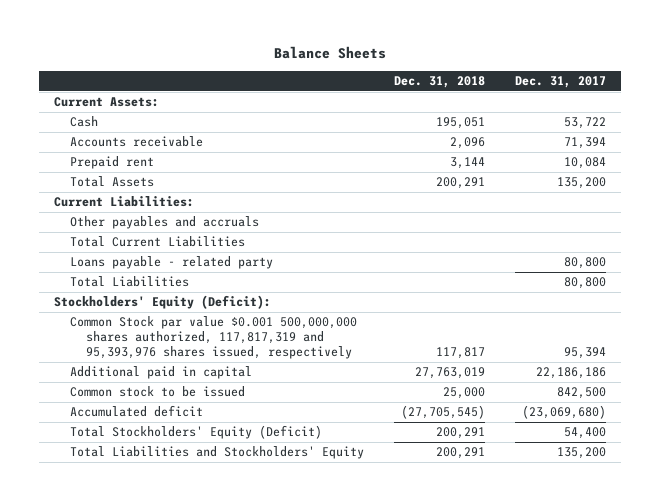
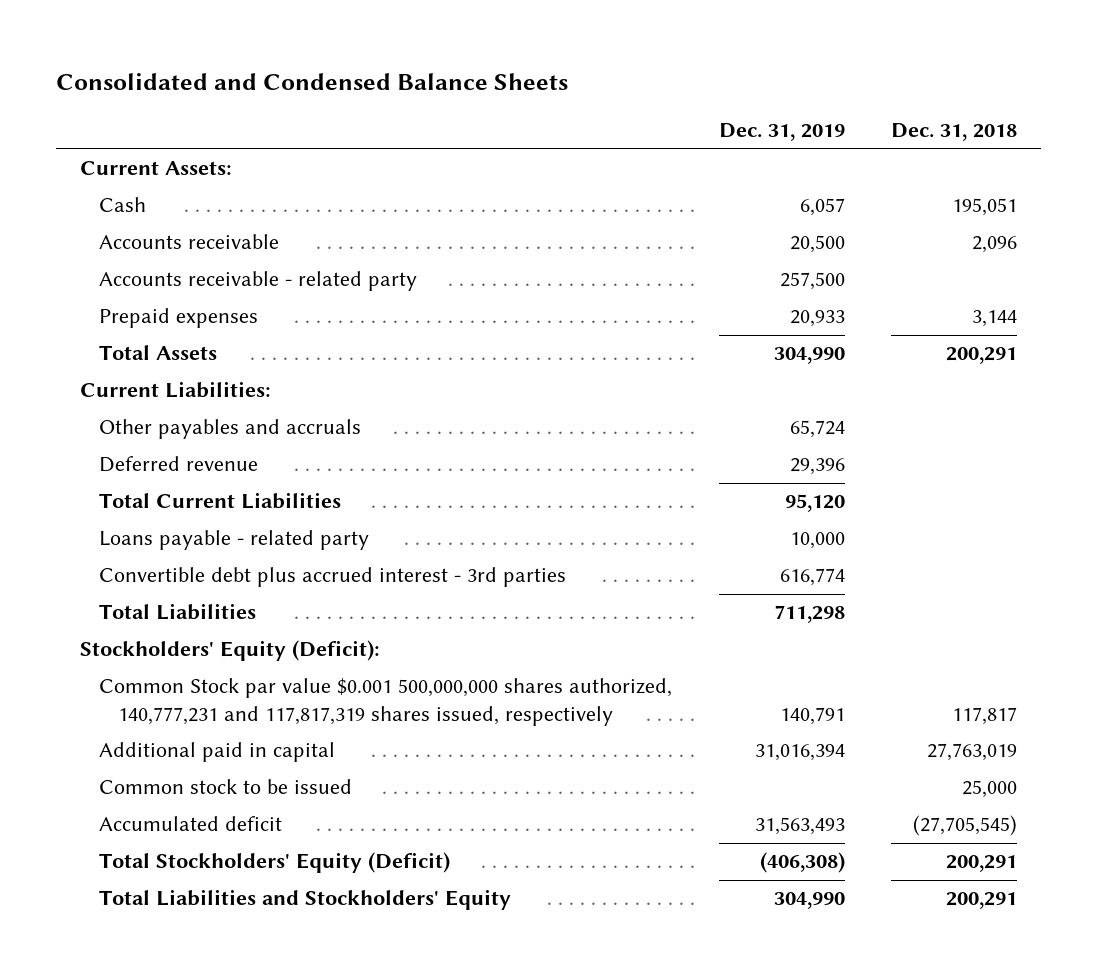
[274,46,387,60] Balance Sheets -> [56,73,569,91] Consolidated and Condensed Balance Sheets
[515,76,607,89] Dec. 31, 2017 -> none
none -> [718,123,845,142] Dec. 31, 2019
none -> [98,271,417,292] Accounts receivable - related party
[70,156,155,170] Prepaid rent -> [98,308,258,329] Prepaid expenses
none -> [98,456,258,473] Deferred revenue
none -> [98,567,566,588] Convertible debt plus accrued interest - 3rd parties
[70,316,358,360] Common Stock par value $0.001 500,000,000 shares authorized, 117,817,319 and 95,393,976 shares issued, respectively -> [98,678,672,726] Common Stock par value $0.001 500,000,000 shares authorized, 140,777,231 and 117,817,319 shares issued, respectively

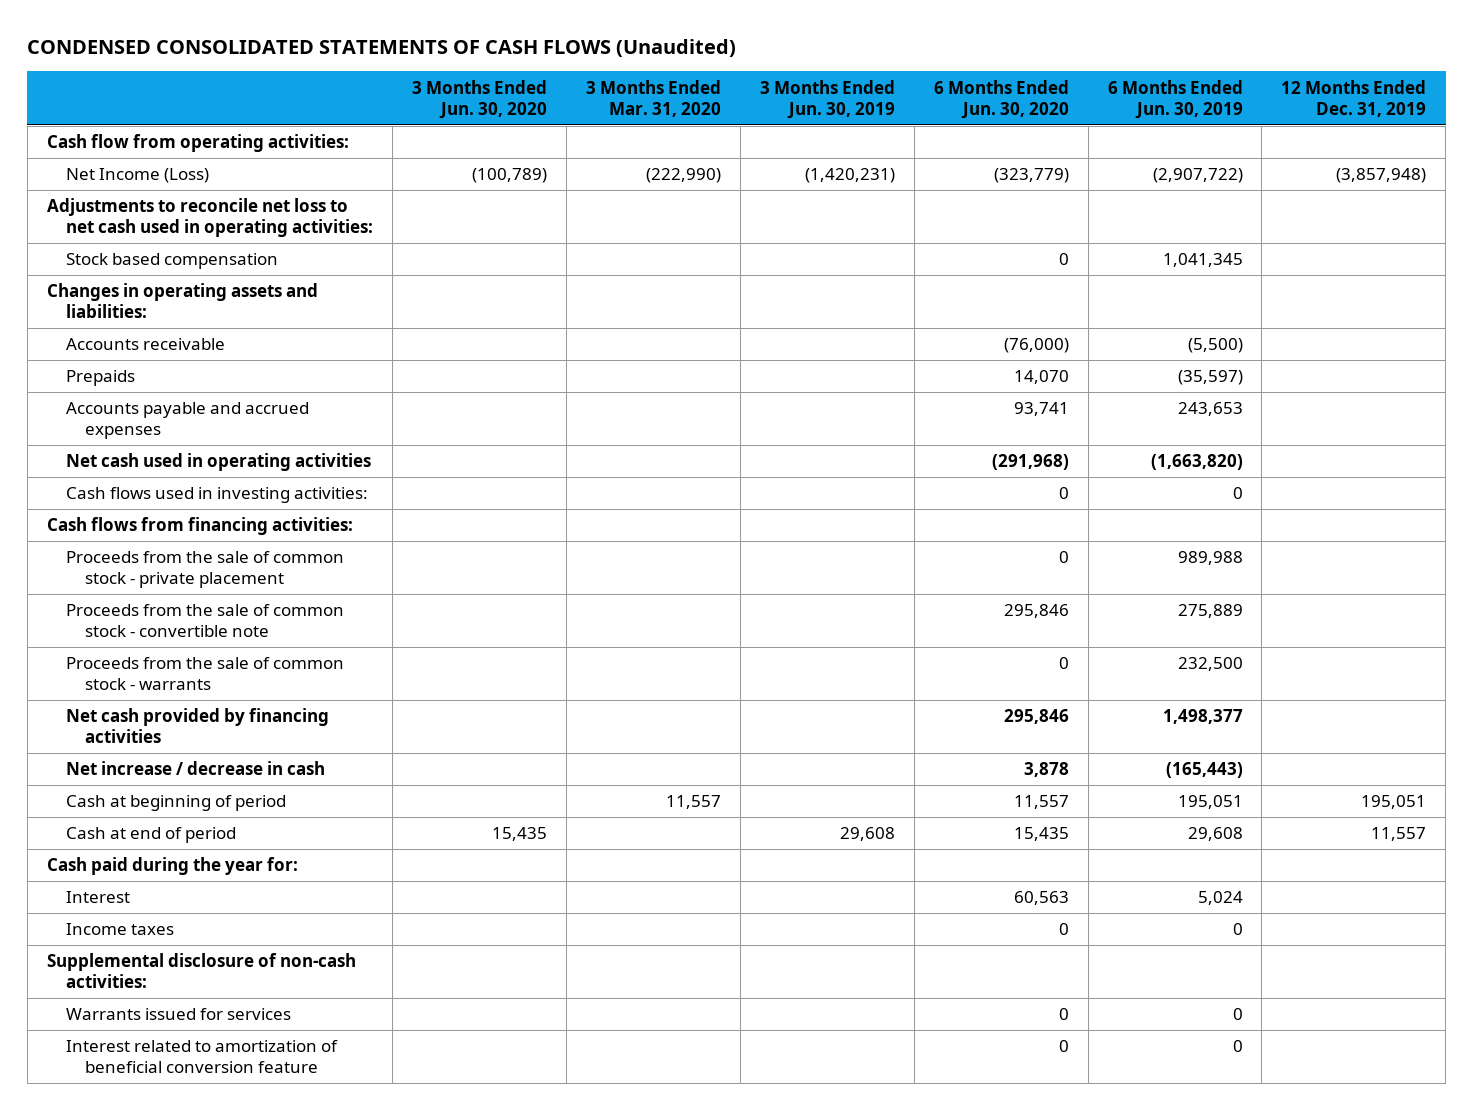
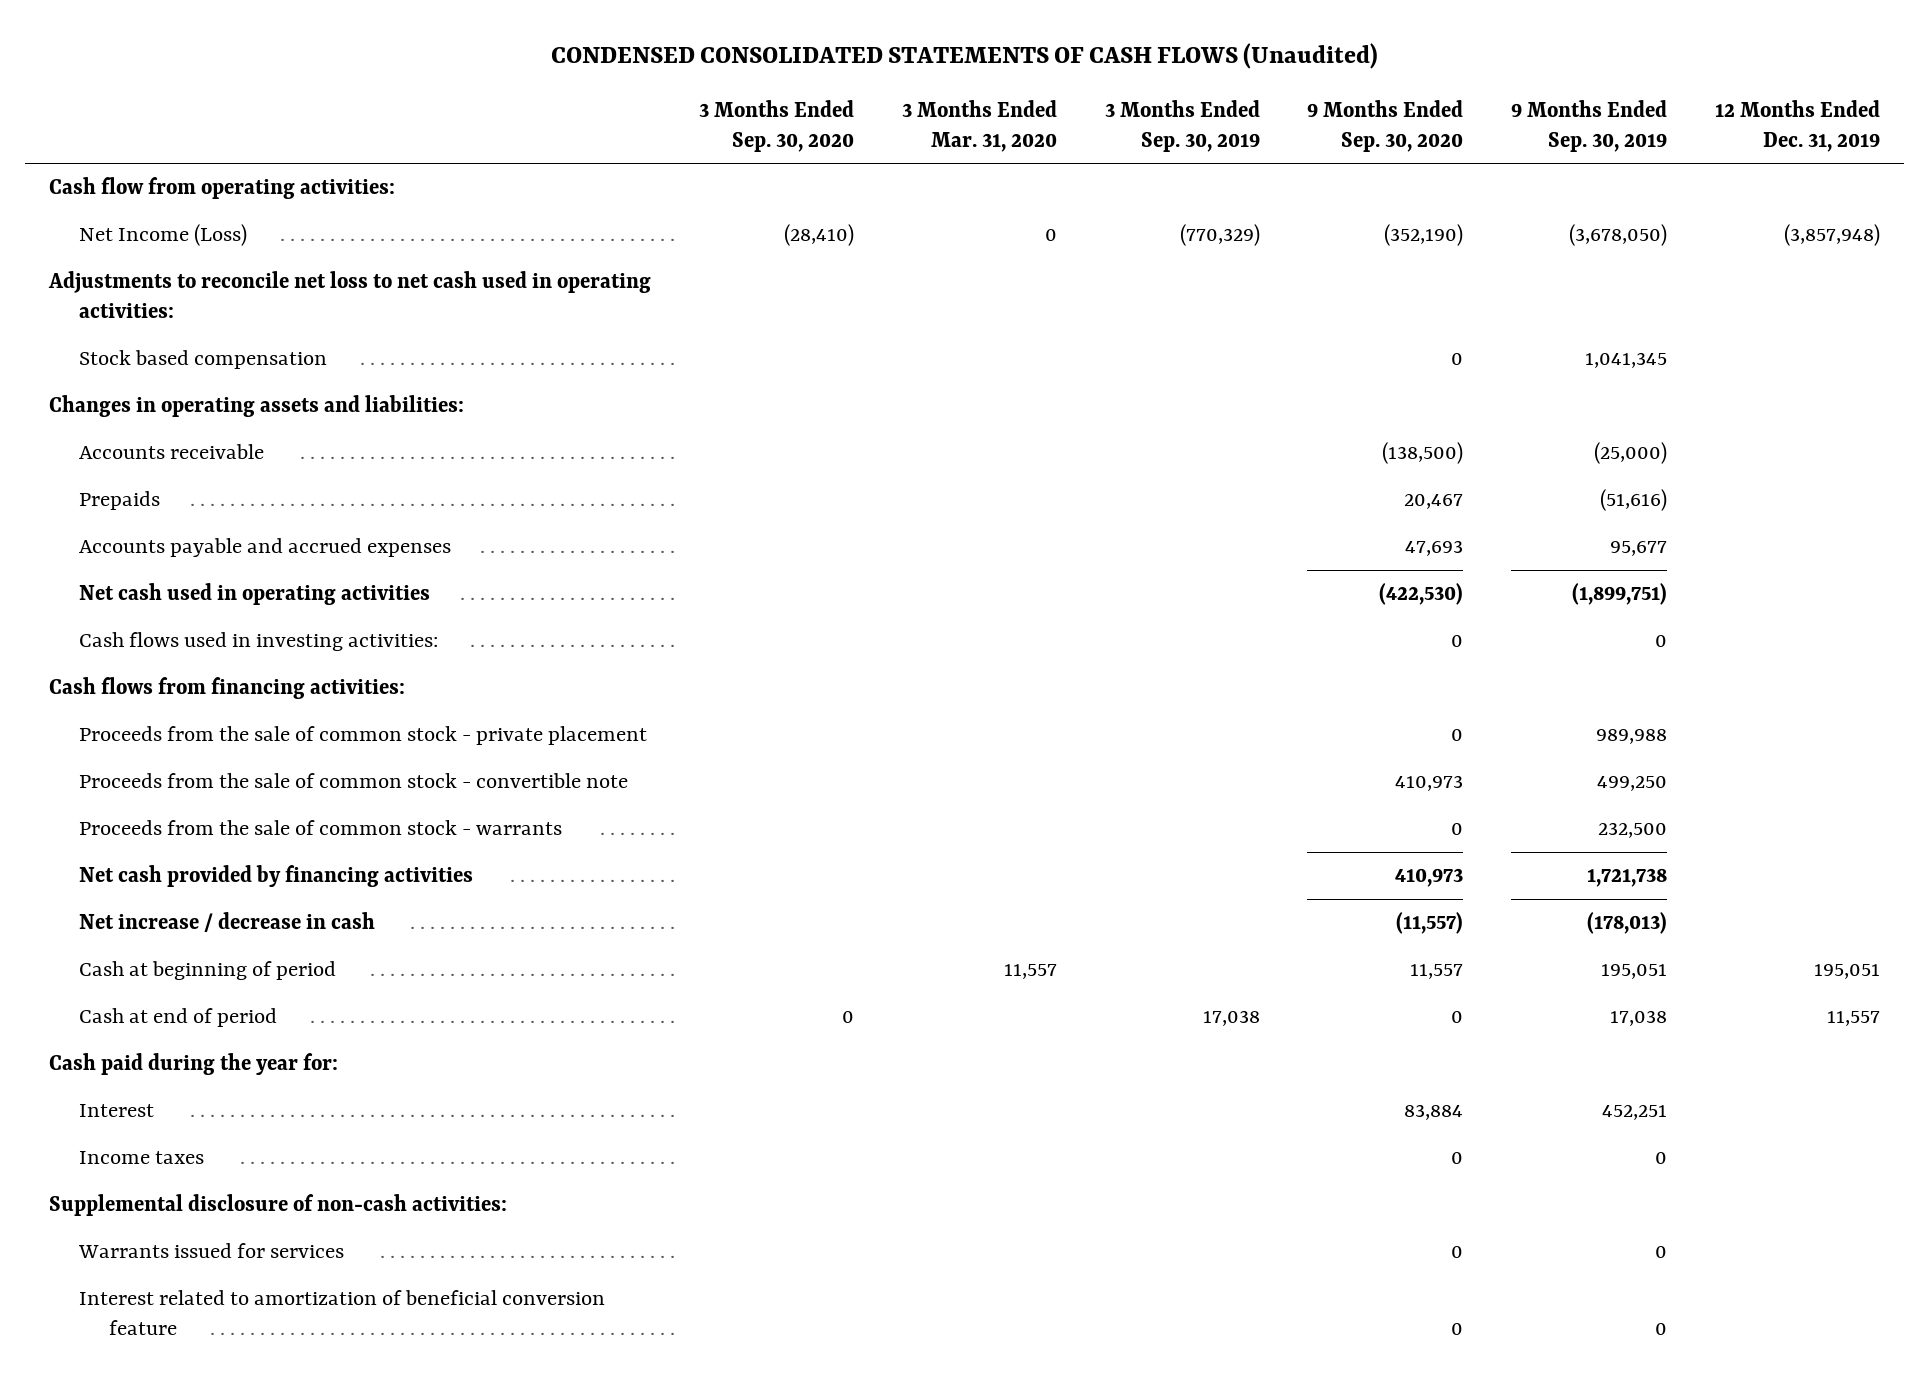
[411,79,547,119] 3 Months Ended Jun. 30, 2020 -> none
[759,79,895,119] 3 Months Ended Jun. 30, 2019 -> none
[933,79,1069,119] 6 Months Ended Jun. 30, 2020 -> none
[1107,79,1243,119] 6 Months Ended Jun. 30, 2019 -> none
none -> [699,100,855,152] 3 Months Ended Sep. 30, 2020
none -> [1104,100,1260,152] 3 Months Ended Sep. 30, 2019
none -> [1307,100,1464,152] 9 Months Ended Sep. 30, 2020
none -> [1511,100,1668,152] 9 Months Ended Sep. 30, 2019
[645,168,721,184] (222,990) -> [1044,229,1057,242] 0

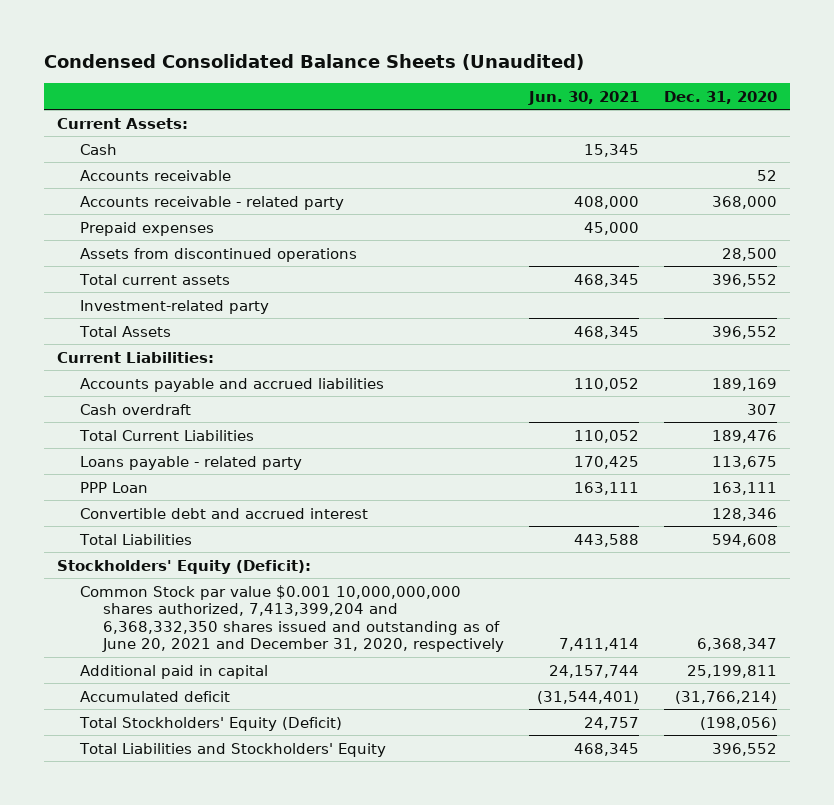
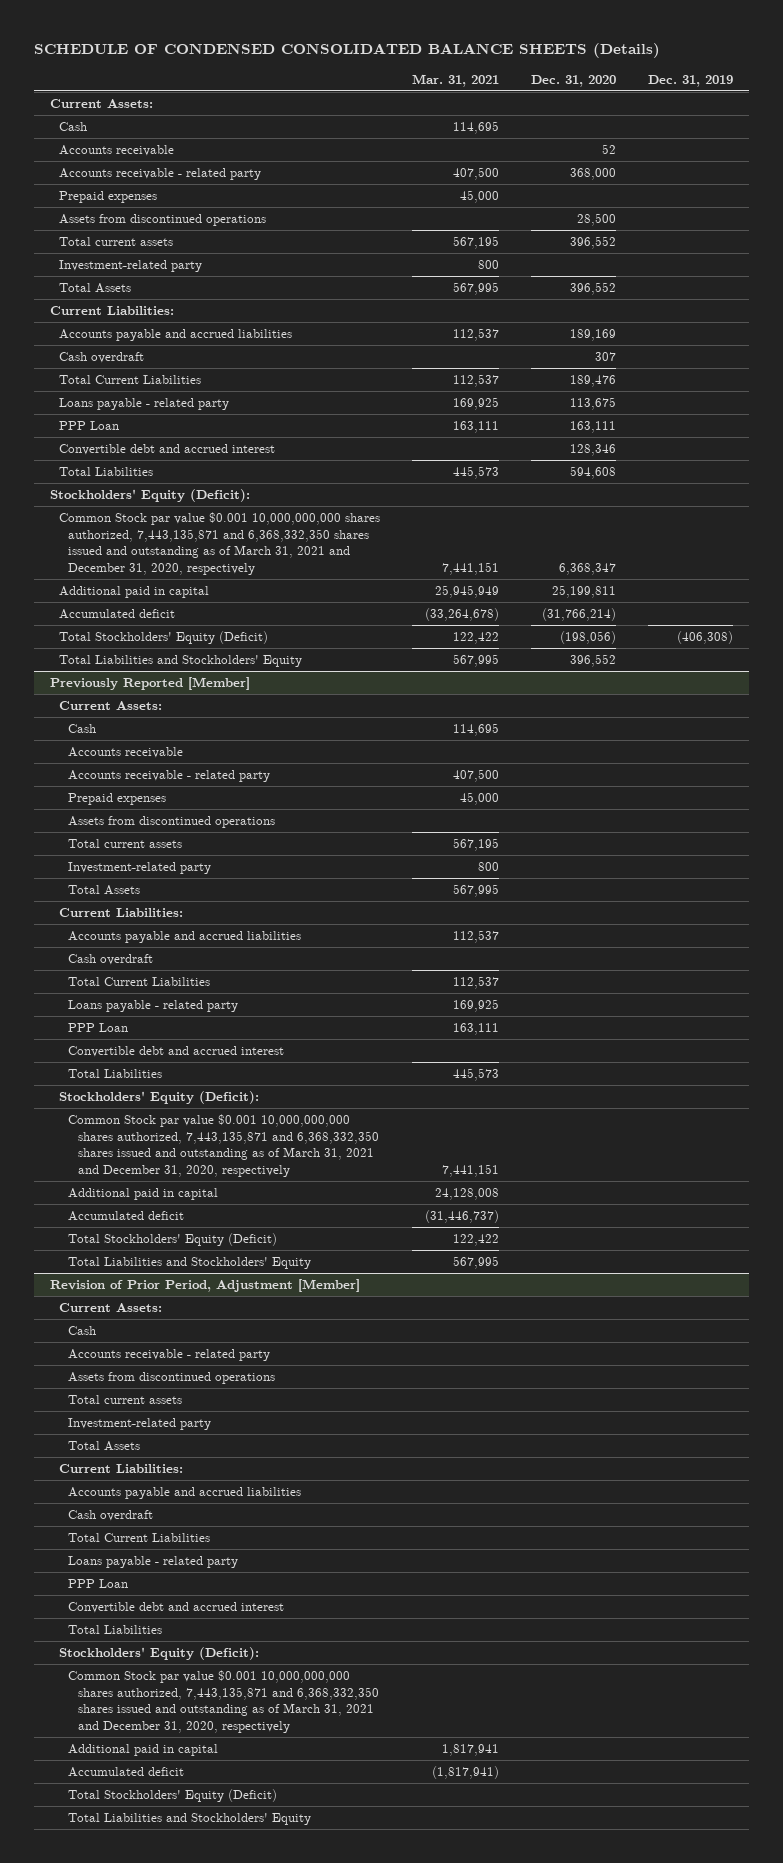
[44,53,585,70] Condensed Consolidated Balance Sheets (Unaudited) -> [33,43,660,59] SCHEDULE OF CONDENSED CONSOLIDATED BALANCE SHEETS (Details)
[527,90,639,105] Jun. 30, 2021 -> none
none -> [412,73,500,87] Mar. 31, 2021
none -> [648,74,734,87] Dec. 31, 2019
[79,584,504,653] Common Stock par value $0.001 10,000,000,000 shares authorized, 7,413,399,204 and 6,368,332,350 shares issued and outstanding as of June 20, 2021 and December 31, 2020, respectively -> [59,512,381,576] Common Stock par value $0.001 10,000,000,000 shares authorized, 7,443,135,871 and 6,368,332,350 shares issued and outstanding as of March 31, 2021 and December 31, 2020, respectively
none -> [49,677,250,691] Previously Reported [Member]
none -> [59,701,163,711] Current Assets:
none -> [68,724,97,734] Cash
none -> [68,747,184,759] Accounts receivable
none -> [68,770,271,783] Accounts receivable - related party
none -> [68,793,167,806] Prepaid expenses
none -> [68,816,276,829] Assets from discontinued operations
none -> [68,839,183,849] Total current assets
none -> [68,862,212,875] Investment-related party
none -> [68,885,141,896] Total Assets
none -> [59,908,184,918] Current Liabilities:
none -> [68,931,302,944] Accounts payable and accrued liabilities
none -> [68,954,154,966] Cash overdraft
none -> [68,977,211,987] Total Current Liabilities
none -> [68,1000,239,1013] Loans payable - related party
none -> [68,1023,129,1033] PPP Loan
none -> [68,1046,285,1058] Convertible debt and accrued interest
none -> [68,1069,163,1079] Total Liabilities
none -> [59,1091,260,1105] Stockholders' Equity (Deficit):
none -> [68,1114,379,1178] Common Stock par value $0.001 10,000,000,000 shares authorized, 7,443,135,871 and 6,368,332,350 shares issued and outstanding as of March 31, 2021 and December 31, 2020, respectively
none -> [68,1188,219,1201] Additional paid in capital
none -> [68,1211,185,1222] Accumulated deficit
none -> [68,1233,278,1247] Total Stockholders' Equity (Deficit)
none -> [68,1257,312,1270] Total Liabilities and Stockholders' Equity
none -> [49,1279,360,1293] Revision of Prior Period, Adjustment [Member]
none -> [59,1303,163,1313] Current Assets:
none -> [68,1326,97,1336] Cash
none -> [68,1349,271,1362] Accounts receivable - related party
none -> [68,1372,276,1385] Assets from discontinued operations
none -> [68,1395,183,1405] Total current assets
none -> [68,1418,212,1431] Investment-related party
none -> [68,1441,141,1452] Total Assets
none -> [59,1464,184,1474] Current Liabilities:
none -> [68,1487,302,1500] Accounts payable and accrued liabilities
none -> [68,1510,154,1522] Cash overdraft
none -> [68,1533,211,1543] Total Current Liabilities
none -> [68,1556,239,1569] Loans payable - related party
none -> [68,1579,129,1589] PPP Loan
none -> [68,1602,285,1614] Convertible debt and accrued interest
none -> [68,1625,163,1635] Total Liabilities
none -> [59,1647,260,1661] Stockholders' Equity (Deficit):
none -> [68,1670,379,1734] Common Stock par value $0.001 10,000,000,000 shares authorized, 7,443,135,871 and 6,368,332,350 shares issued and outstanding as of March 31, 2021 and December 31, 2020, respectively
none -> [68,1744,219,1757] Additional paid in capital
none -> [68,1767,185,1778] Accumulated deficit
none -> [68,1789,278,1803] Total Stockholders' Equity (Deficit)
none -> [68,1813,312,1826] Total Liabilities and Stockholders' Equity

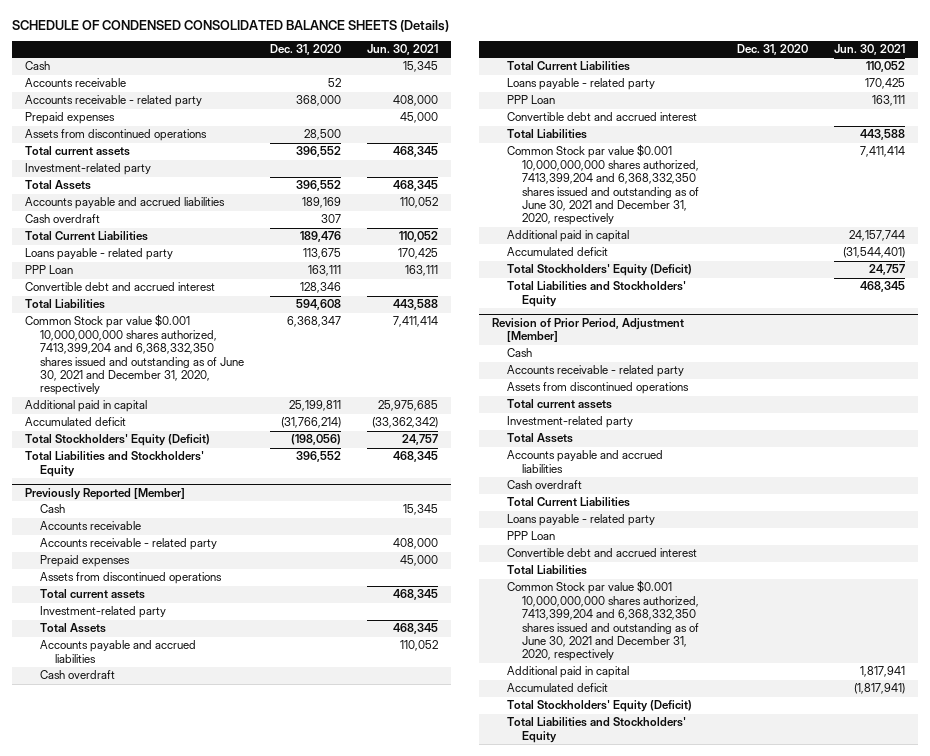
[412,73,500,87] Mar. 31, 2021 -> none
[648,74,734,87] Dec. 31, 2019 -> none
none -> [366,44,438,56] Jun. 30, 2021
[49,99,153,109] Current Assets: -> none
[49,306,174,316] Current Liabilities: -> none
[49,489,250,503] Stockholders' Equity (Deficit): -> none
[59,512,381,576] Common Stock par value $0.001 10,000,000,000 shares authorized, 7,443,135,871 and 6,368,332,350 shares issued and outstanding as of March 31, 2021 and December 31, 2020, respectively -> [24,314,245,396] Common Stock par value $0.001 10,000,000,000 shares authorized, 7413,399,204 and 6,368,332,350 shares issued and outstanding as of June 30, 2021 and December 31, 2020, respectively
[59,701,163,711] Current Assets: -> none
[59,908,184,918] Current Liabilities: -> none
[59,1091,260,1105] Stockholders' Equity (Deficit): -> none
[68,1114,379,1178] Common Stock par value $0.001 10,000,000,000 shares authorized, 7,443,135,871 and 6,368,332,350 shares issued and outstanding as of March 31, 2021 and December 31, 2020, respectively -> [507,144,700,226] Common Stock par value $0.001 10,000,000,000 shares authorized, 7413,399,204 and 6,368,332,350 shares issued and outstanding as of June 30, 2021 and December 31, 2020, respectively
[59,1303,163,1313] Current Assets: -> none
[59,1464,184,1474] Current Liabilities: -> none
[59,1647,260,1661] Stockholders' Equity (Deficit): -> none
[68,1670,379,1734] Common Stock par value $0.001 10,000,000,000 shares authorized, 7,443,135,871 and 6,368,332,350 shares issued and outstanding as of March 31, 2021 and December 31, 2020, respectively -> [507,580,700,662] Common Stock par value $0.001 10,000,000,000 shares authorized, 7413,399,204 and 6,368,332,350 shares issued and outstanding as of June 30, 2021 and December 31, 2020, respectively

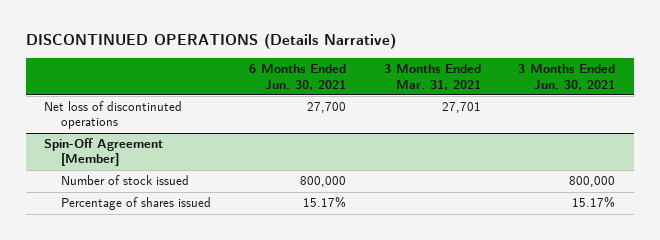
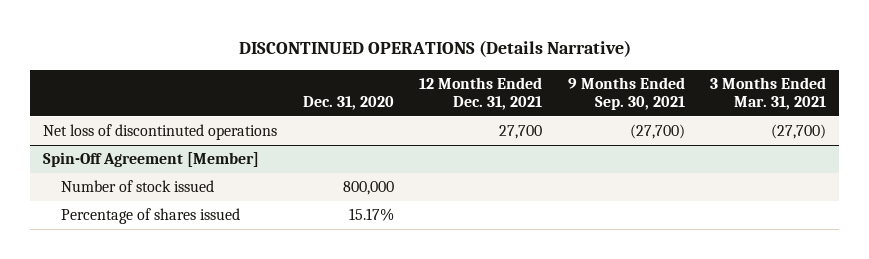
[249,64,347,90] 6 Months Ended Jun. 30, 2021 -> none
[518,64,616,90] 3 Months Ended Jun. 30, 2021 -> none
none -> [302,96,394,111] Dec. 31, 2020
none -> [419,76,543,111] 12 Months Ended Dec. 31, 2021
none -> [567,76,685,111] 9 Months Ended Sep. 30, 2021
[441,102,481,114] 27,701 -> [771,124,827,140] (27,700)

